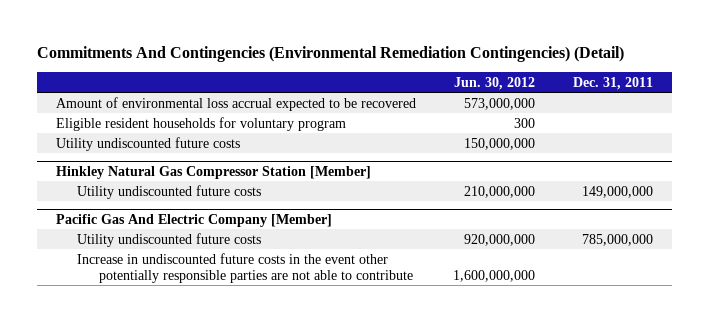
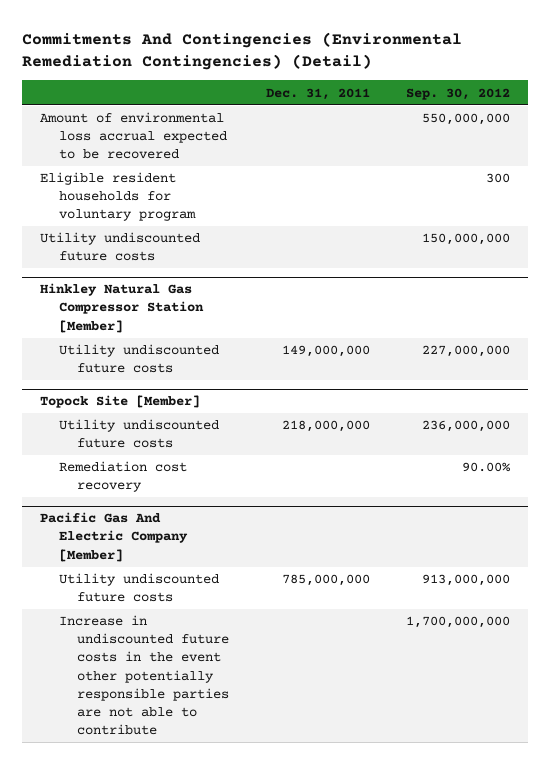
[454,76,536,90] Jun. 30, 2012 -> none
none -> [406,87,511,100] Sep. 30, 2012
none -> [40,395,201,409] Topock Site [Member]
none -> [58,419,219,449] Utility undiscounted future costs
none -> [58,461,187,493] Remediation cost recovery

